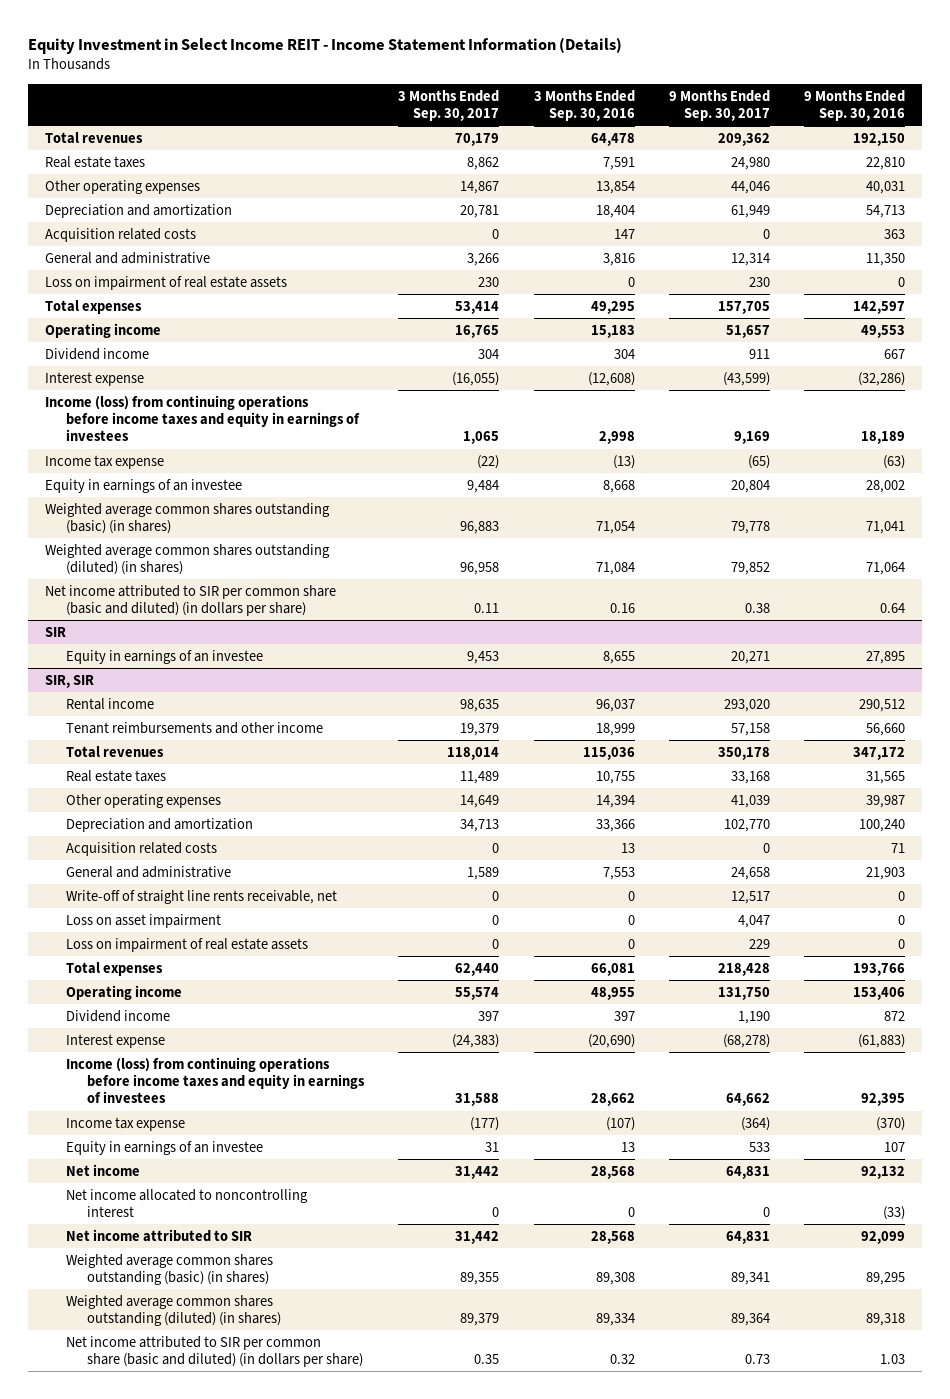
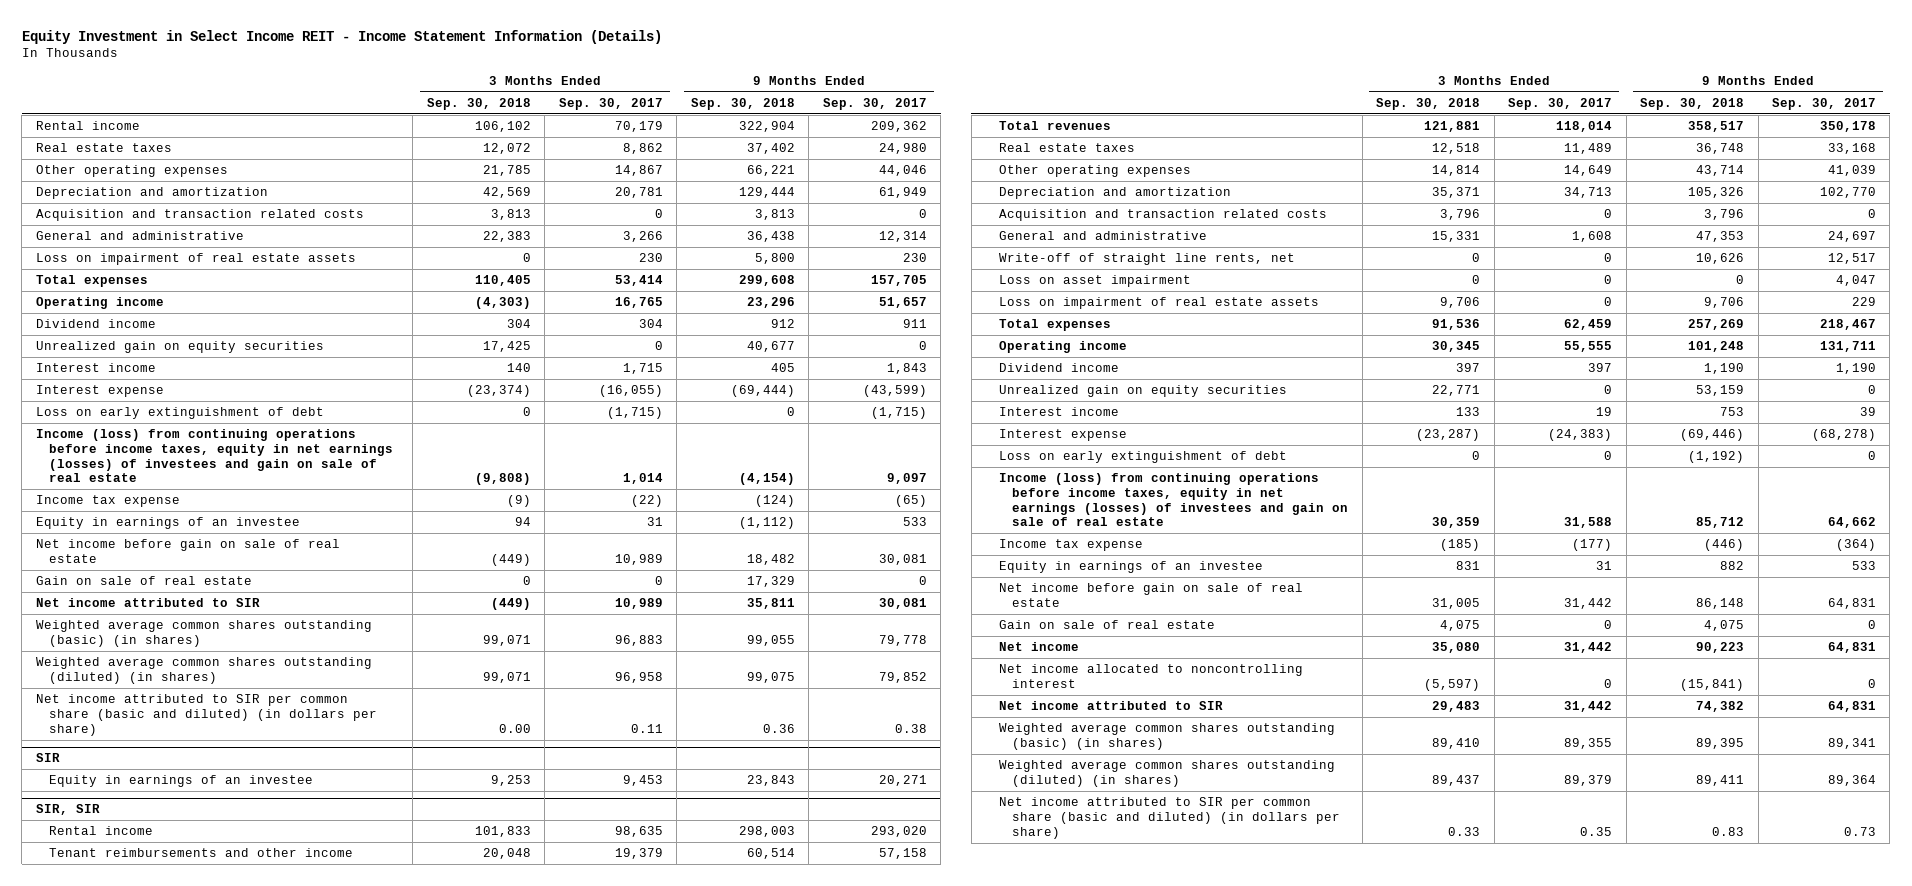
[533,89,635,121] 3 Months Ended Sep. 30, 2016 -> none
[804,89,906,121] 9 Months Ended Sep. 30, 2016 -> none
none -> [426,97,531,110] Sep. 30, 2018
none -> [690,97,795,110] Sep. 30, 2018
[44,131,143,144] Total revenues -> [35,121,140,131] Rental income
[44,227,196,242] Acquisition related costs -> [35,209,364,222] Acquisition and transaction related costs
none -> [35,341,324,354] Unrealized gain on equity securities
none -> [35,363,156,373] Interest income
none -> [35,407,324,420] Loss on early extinguishment of debt
[44,394,360,442] Income (loss) from continuing operations before income taxes and equity in earnings of investees -> [35,429,394,483] Income (loss) from continuing operations before income taxes, equity in net earnings (losses) of investees and gain on sale of real estate
[463,431,500,445] 1,065 -> [622,473,663,485] 1,014
[733,431,770,445] 9,169 -> [886,473,927,485] 9,097
[467,479,500,493] 9,484 -> [646,517,663,527] 31
[730,479,770,493] 20,804 -> [902,517,927,527] 533
none -> [35,539,340,563] Net income before gain on sale of real estate
none -> [35,576,252,586] Gain on sale of real estate
none -> [35,598,260,608] Net income attributed to SIR
[65,841,217,856] Acquisition related costs -> [998,209,1327,222] Acquisition and transaction related costs
[467,866,500,880] 1,589 -> [1572,231,1613,243] 1,608
[730,866,770,880] 24,658 -> [1827,231,1876,243] 24,697
[65,889,337,904] Write-off of straight line rents receivable, net -> [998,253,1295,266] Write-off of straight line rents, net
[455,962,500,976] 62,440 -> [1564,319,1613,331] 62,459
[717,962,770,976] 218,428 -> [1819,319,1876,331] 218,467
[455,986,500,1000] 55,574 -> [1564,341,1613,353] 55,555
[717,986,770,1000] 131,750 -> [1819,341,1876,353] 131,711
none -> [998,385,1287,398] Unrealized gain on equity securities
none -> [998,407,1119,417] Interest income
none -> [998,451,1287,464] Loss on early extinguishment of debt
[65,1056,365,1104] Income (loss) from continuing operations before income taxes and equity in earnings of investees -> [998,473,1349,527] Income (loss) from continuing operations before income taxes, equity in net earnings (losses) of investees and gain on sale of real estate
none -> [998,583,1303,607] Net income before gain on sale of real estate
none -> [998,620,1215,630] Gain on sale of real estate

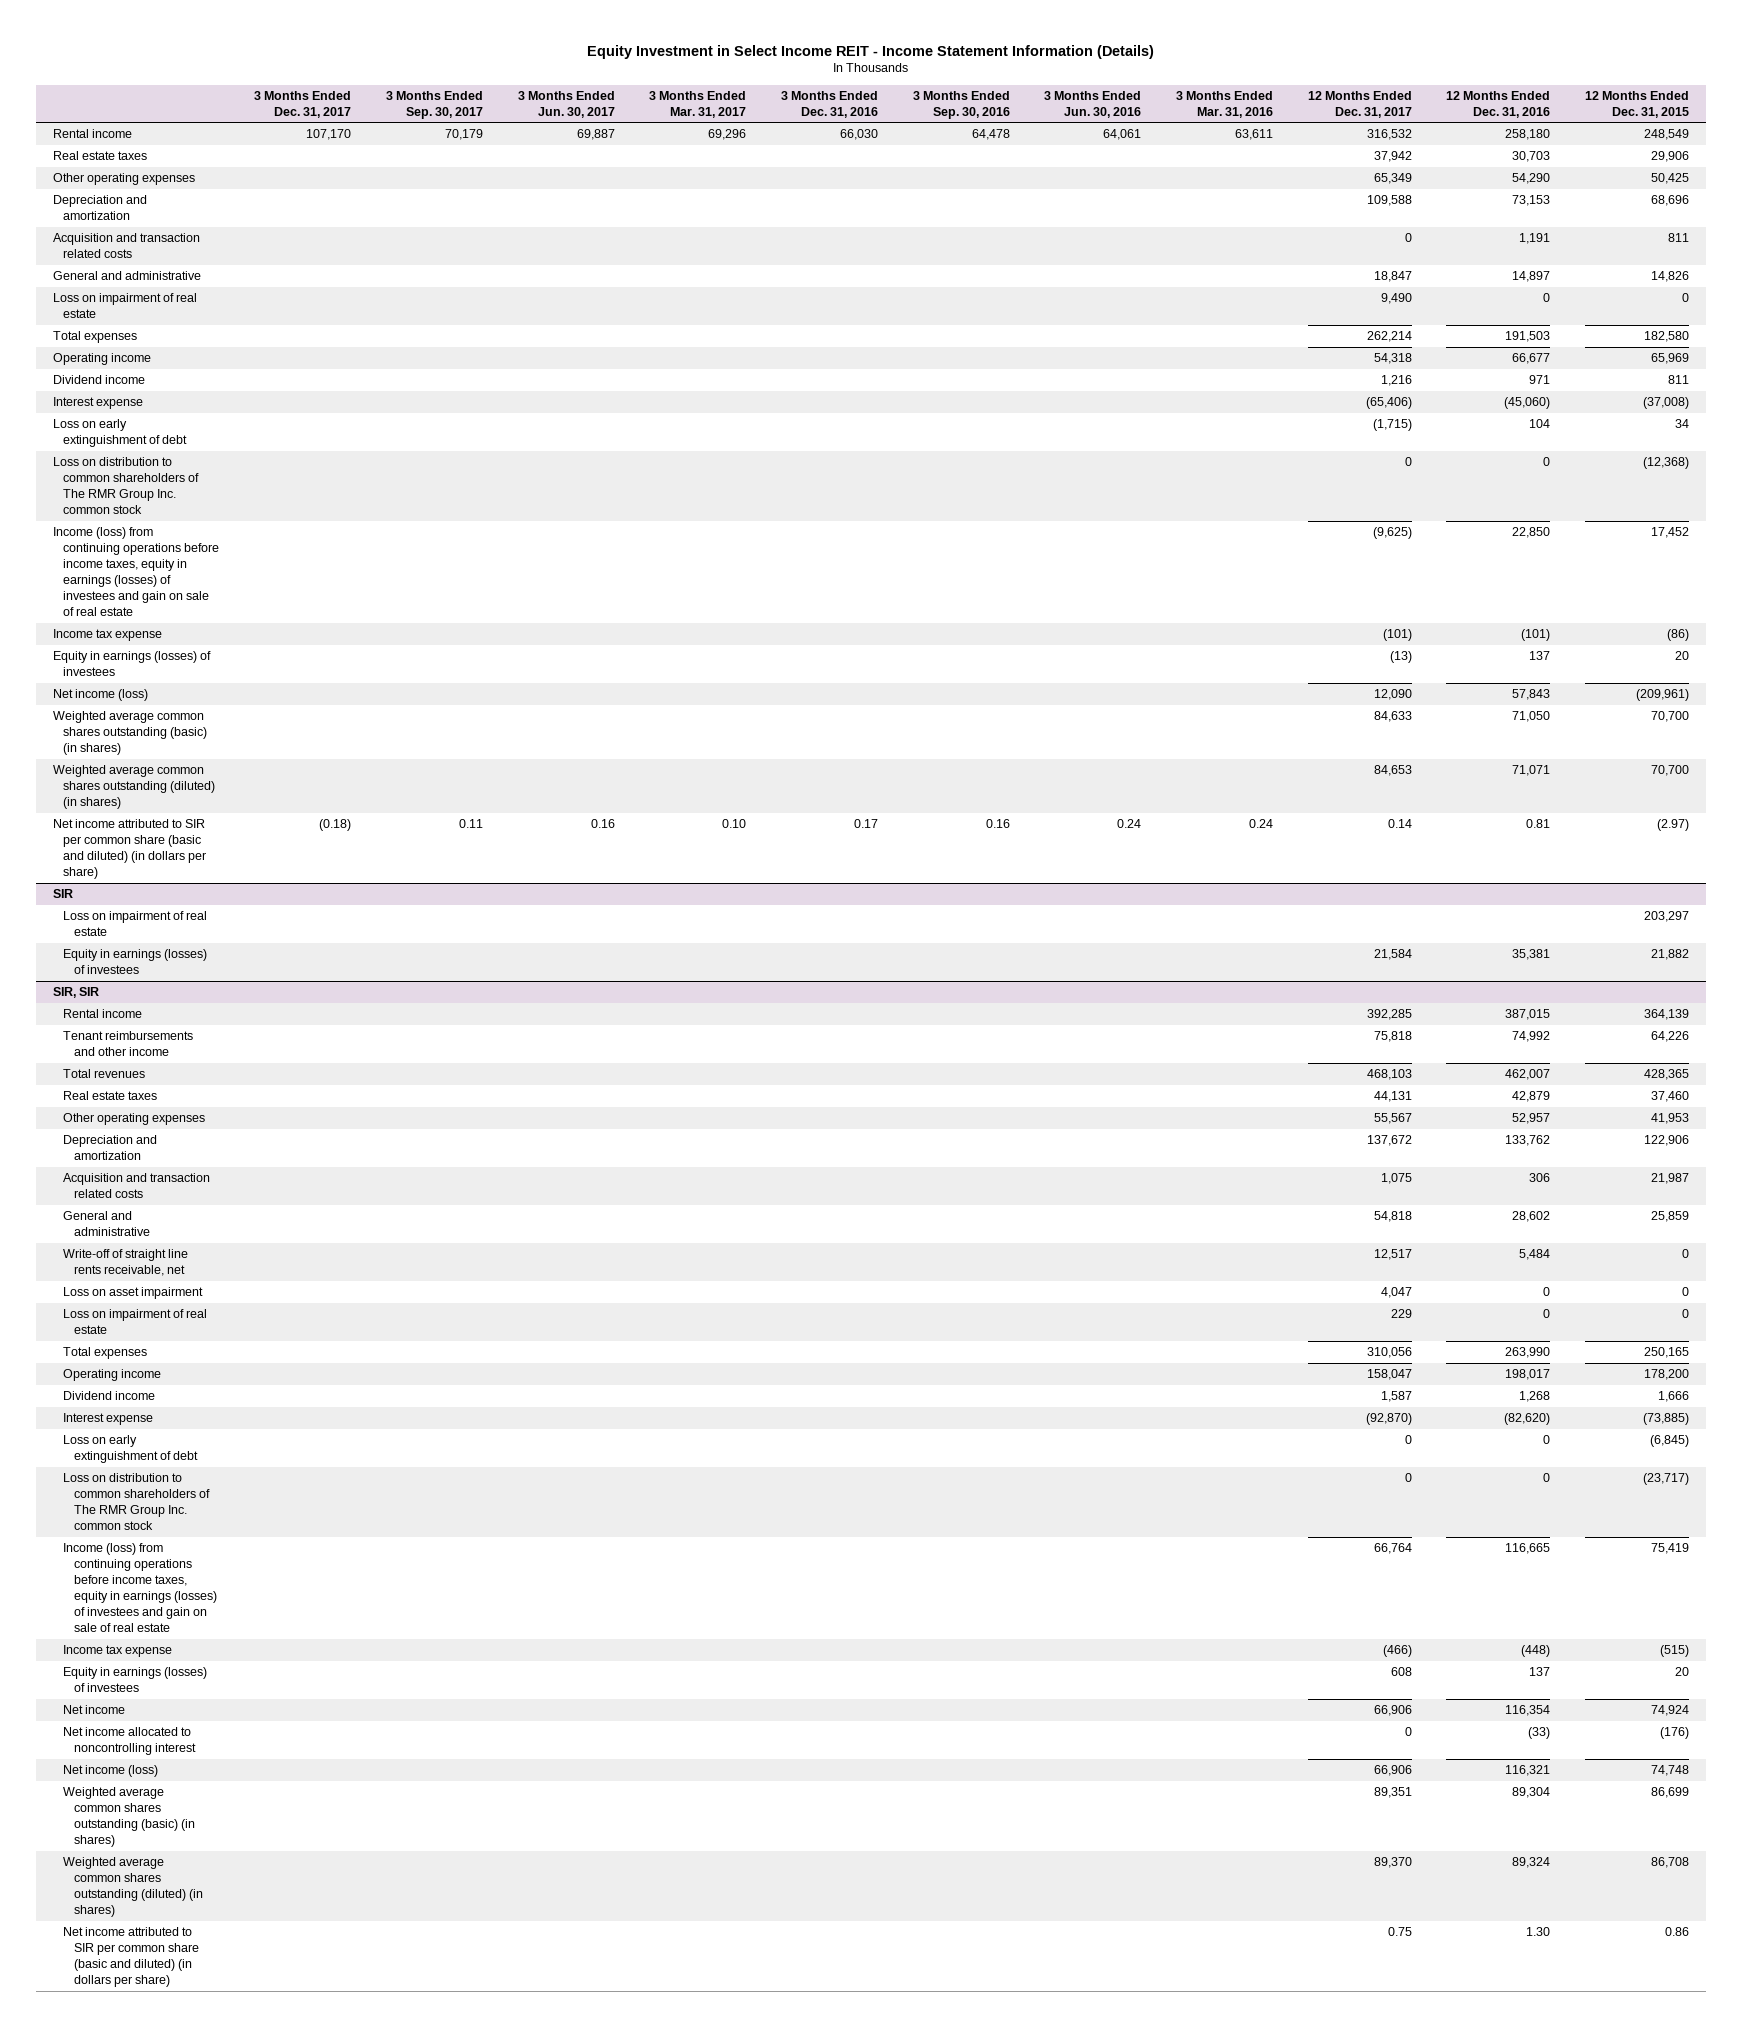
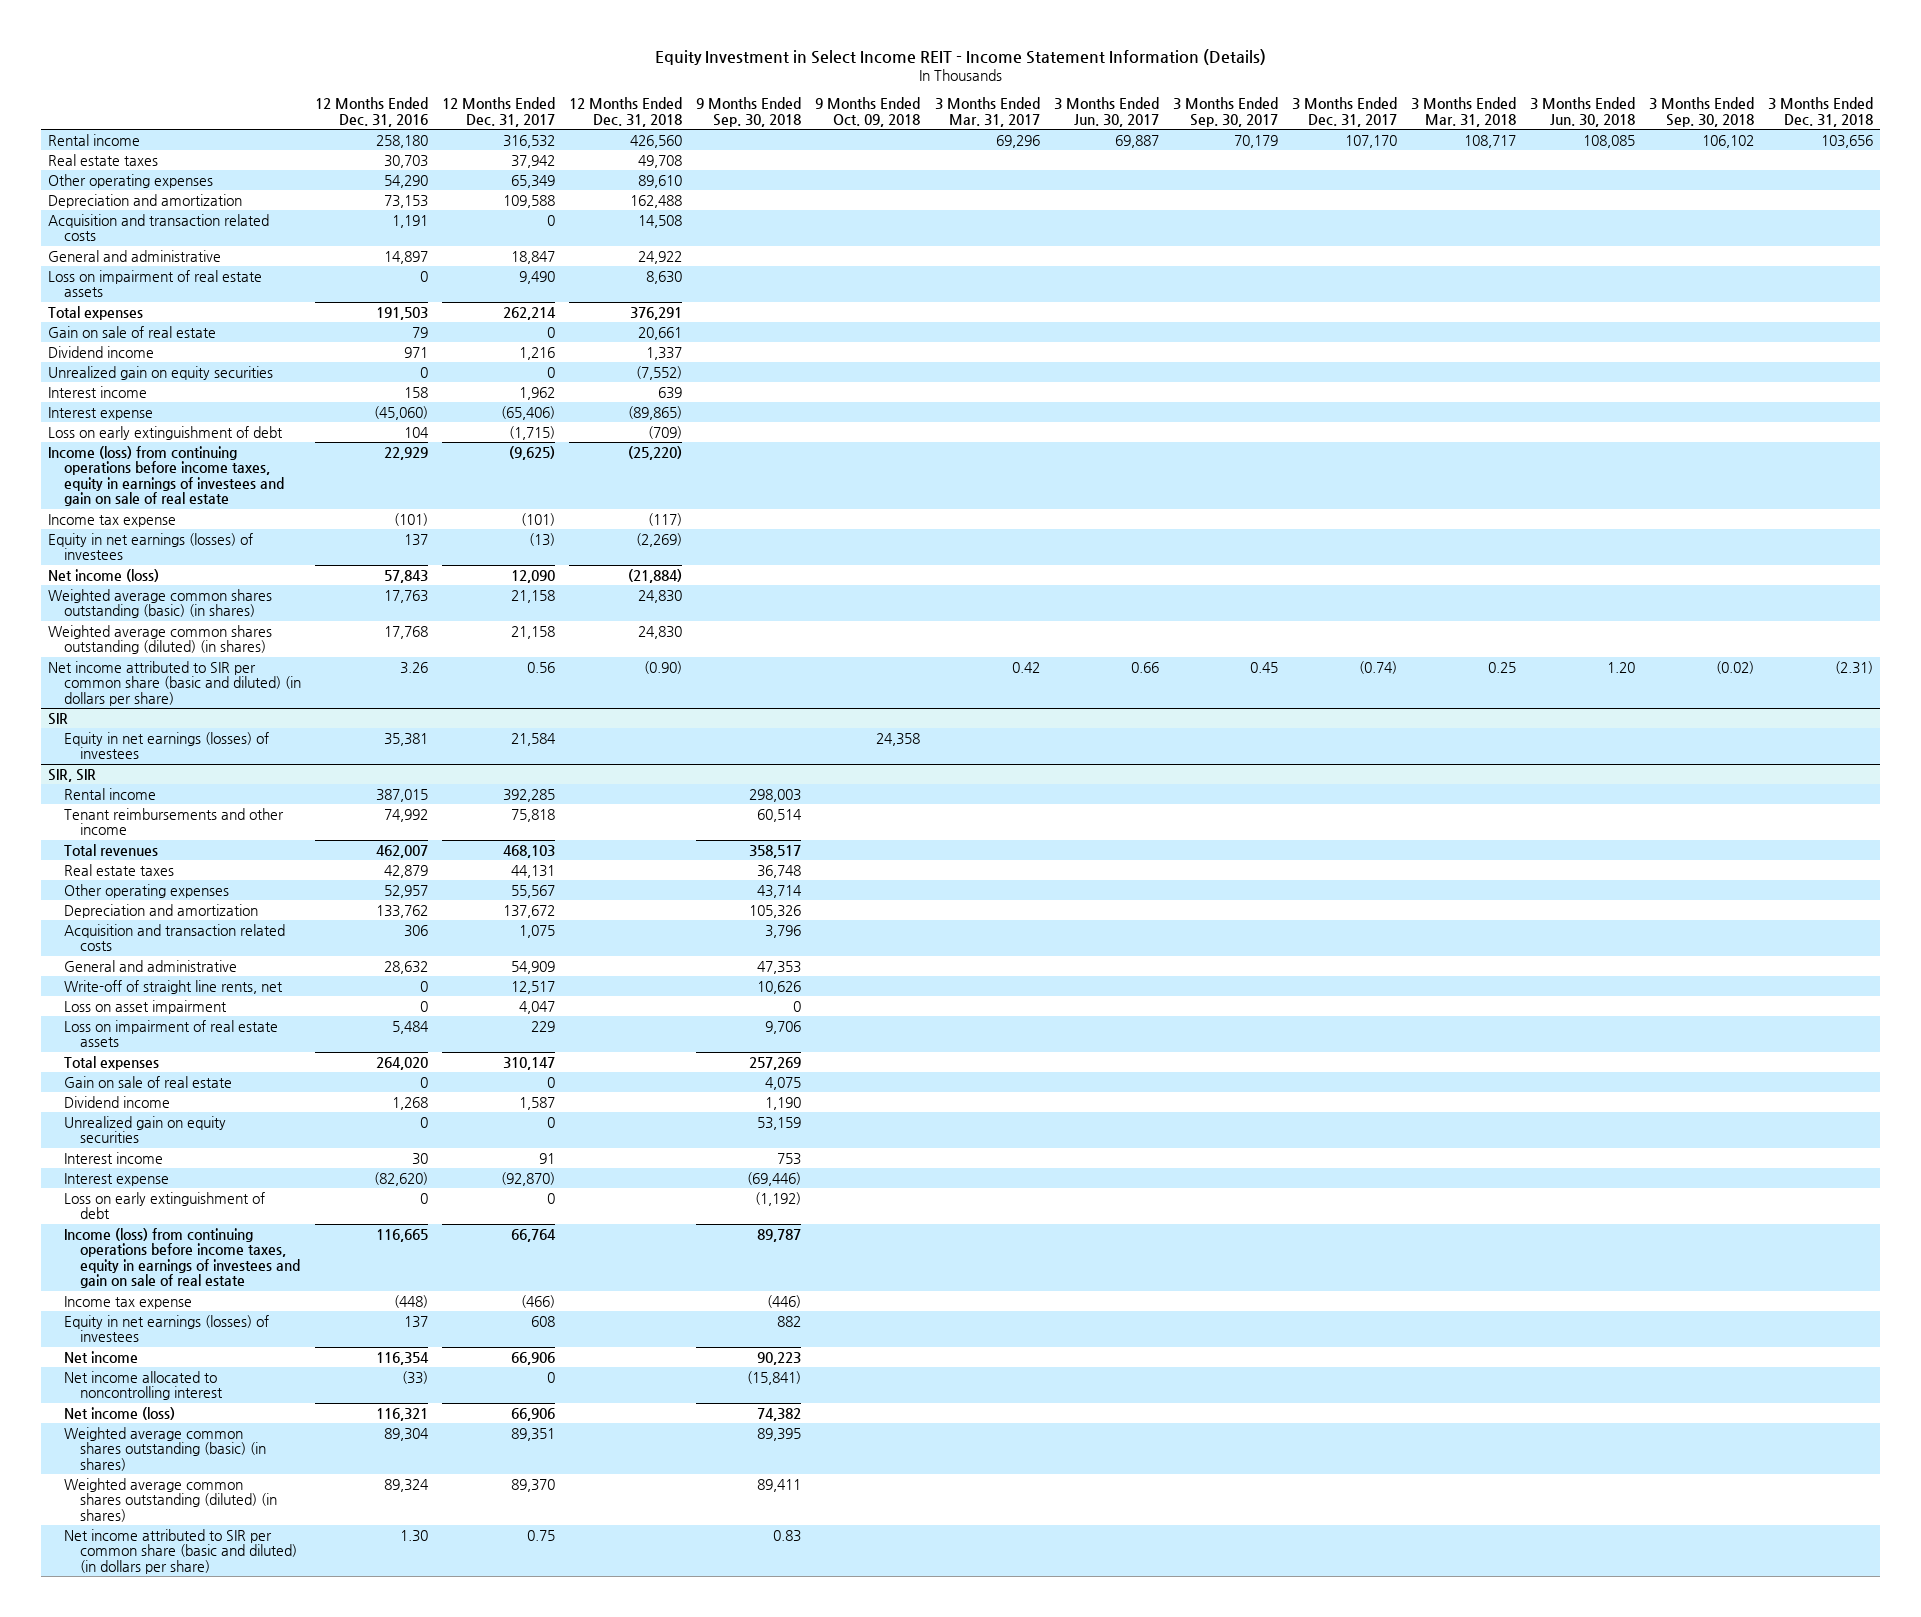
[780,90,878,118] 3 Months Ended Dec. 31, 2016 -> none
[912,90,1010,119] 3 Months Ended Sep. 30, 2016 -> none
[1044,90,1142,118] 3 Months Ended Jun. 30, 2016 -> none
[1175,90,1273,118] 3 Months Ended Mar. 31, 2016 -> none
[1584,90,1689,118] 12 Months Ended Dec. 31, 2015 -> none
none -> [569,97,683,127] 12 Months Ended Dec. 31, 2018
none -> [696,97,802,127] 9 Months Ended Sep. 30, 2018
none -> [815,97,921,127] 9 Months Ended Oct. 09, 2018
none -> [1411,97,1517,127] 3 Months Ended Mar. 31, 2018
none -> [1530,97,1636,127] 3 Months Ended Jun. 30, 2018
none -> [1649,97,1755,127] 3 Months Ended Sep. 30, 2018
none -> [1768,97,1874,127] 3 Months Ended Dec. 31, 2018
[53,293,198,319] Loss on impairment of real estate -> [47,269,262,298] Loss on impairment of real estate assets
[53,353,152,366] Operating income -> none
none -> [47,325,216,338] Gain on sale of real estate
none -> [47,365,273,380] Unrealized gain on equity securities
none -> [47,385,147,398] Interest income
[53,457,200,515] Loss on distribution to common shareholders of The RMR Group Inc. common stock -> none
[53,527,220,617] Income (loss) from continuing operations before income taxes, equity in earnings (losses) of investees and gain on sale of real estate -> [47,445,284,507] Income (loss) from continuing operations before income taxes, equity in earnings of investees and gain on sale of real estate
[1512,527,1551,539] 22,850 -> [384,446,429,460] 22,929
[53,651,212,677] Equity in earnings (losses) of investees -> [47,532,253,561] Equity in net earnings (losses) of investees
[1373,711,1412,723] 84,633 -> [511,589,556,603] 21,158
[1512,711,1551,723] 71,050 -> [384,589,429,603] 17,763
[1373,765,1412,777] 84,653 -> [511,625,556,639] 21,158
[1512,765,1551,777] 71,071 -> [384,625,429,639] 17,768
[319,819,352,832] (0.18) -> [1358,660,1397,674] (0.74)
[458,819,483,829] 0.11 -> [1249,661,1278,673] 0.45
[590,819,615,829] 0.16 -> [1130,661,1159,673] 0.66
[722,819,747,829] 0.10 -> [1011,661,1040,673] 0.42
[1387,819,1412,829] 0.14 -> [527,661,556,673] 0.56
[1526,819,1551,829] 0.81 -> [400,661,429,674] 3.26
[63,911,208,937] Loss on impairment of real estate -> none
[63,949,208,975] Equity in earnings (losses) of investees -> [63,731,269,760] Equity in net earnings (losses) of investees
[1373,1211,1412,1223] 54,818 -> [511,960,556,974] 54,909
[1512,1211,1551,1223] 28,602 -> [384,960,429,974] 28,632
[63,1249,189,1277] Write-off of straight line rents receivable, net -> [63,979,283,994] Write-off of straight line rents, net
[1519,1249,1551,1261] 5,484 -> [420,980,429,992] 0
[63,1369,162,1382] Operating income -> none
[63,1309,208,1335] Loss on impairment of real estate -> [63,1019,278,1048] Loss on impairment of real estate assets
[1543,1309,1551,1319] 0 -> [392,1020,430,1034] 5,484
[1366,1347,1412,1359] 310,056 -> [503,1056,556,1070] 310,147
[1505,1347,1551,1359] 263,990 -> [376,1056,429,1070] 264,020
none -> [63,1075,232,1088] Gain on sale of real estate
none -> [63,1115,226,1144] Unrealized gain on equity securities
none -> [63,1151,163,1164] Interest income
[63,1473,210,1531] Loss on distribution to common shareholders of The RMR Group Inc. common stock -> none
[63,1543,217,1633] Income (loss) from continuing operations before income taxes, equity in earnings (losses) of investees and gain on sale of real estate -> [63,1227,300,1289] Income (loss) from continuing operations before income taxes, equity in earnings of investees and gain on sale of real estate
[63,1667,208,1693] Equity in earnings (losses) of investees -> [63,1314,269,1343] Equity in net earnings (losses) of investees

